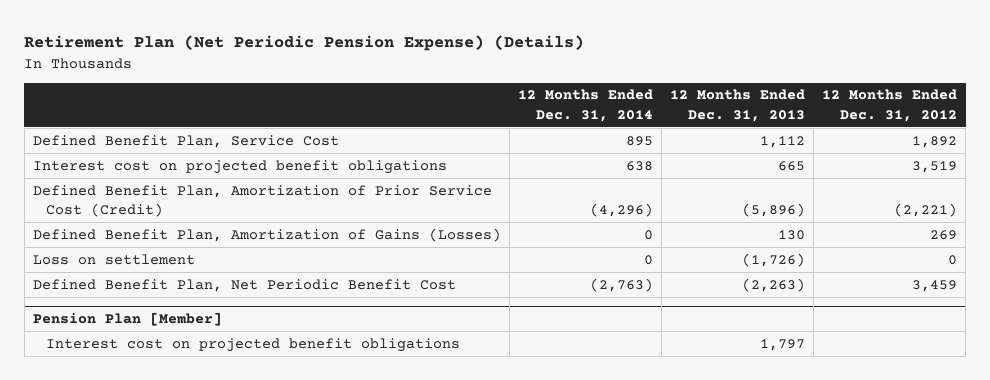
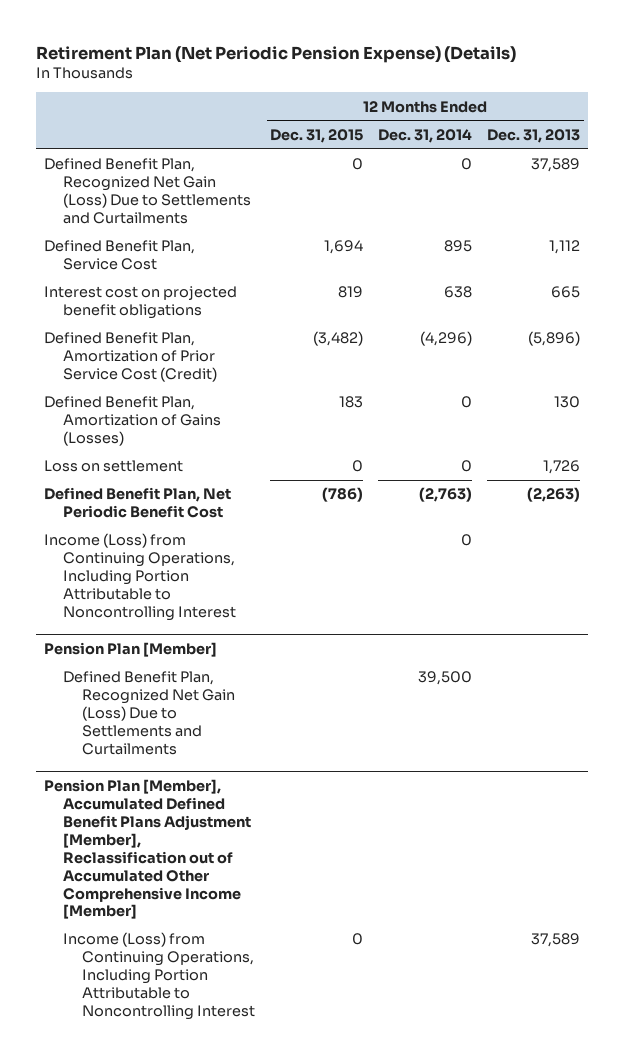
[822,89,958,122] 12 Months Ended Dec. 31, 2012 -> none
none -> [270,129,364,144] Dec. 31, 2015
none -> [43,158,251,224] Defined Benefit Plan, Recognized Net Gain (Loss) Due to Settlements and Curtailments
[742,252,806,267] (1,726) -> [543,460,581,475] 1,726
none -> [43,533,236,621] Income (Loss) from Continuing Operations, Including Portion Attributable to Noncontrolling Interest
[45,337,460,352] Interest cost on projected benefit obligations -> none
none -> [62,671,236,755] Defined Benefit Plan, Recognized Net Gain (Loss) Due to Settlements and Curtailments
none -> [43,779,251,920] Pension Plan [Member], Accumulated Defined Benefit Plans Adjustment [Member], Reclassification out of Accumulated Other Comprehensive Income [Member]
none -> [62,932,256,1020] Income (Loss) from Continuing Operations, Including Portion Attributable to Noncontrolling Interest

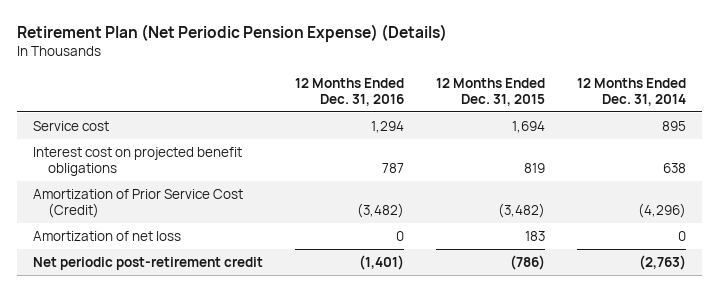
[487,129,581,144] Dec. 31, 2013 -> none
none -> [294,77,404,106] 12 Months Ended Dec. 31, 2016
[43,158,251,224] Defined Benefit Plan, Recognized Net Gain (Loss) Due to Settlements and Curtailments -> none
[43,240,195,271] Defined Benefit Plan, Service Cost -> [33,120,110,131] Service cost
[43,460,183,473] Loss on settlement -> none
[43,533,236,621] Income (Loss) from Continuing Operations, Including Portion Attributable to Noncontrolling Interest -> none
[43,642,217,658] Pension Plan [Member] -> none
[62,671,236,755] Defined Benefit Plan, Recognized Net Gain (Loss) Due to Settlements and Curtailments -> none
[43,779,251,920] Pension Plan [Member], Accumulated Defined Benefit Plans Adjustment [Member], Reclassification out of Accumulated Other Comprehensive Income [Member] -> none
[62,932,256,1020] Income (Loss) from Continuing Operations, Including Portion Attributable to Noncontrolling Interest -> none
[43,332,217,383] Defined Benefit Plan, Amortization of Prior Service Cost (Credit) -> [33,188,244,218] Amortization of Prior Service Cost (Credit)
[43,396,221,447] Defined Benefit Plan, Amortization of Gains (Losses) -> [33,230,182,241] Amortization of net loss
[43,487,231,519] Defined Benefit Plan, Net Periodic Benefit Cost -> [33,256,264,270] Net periodic post-retirement credit

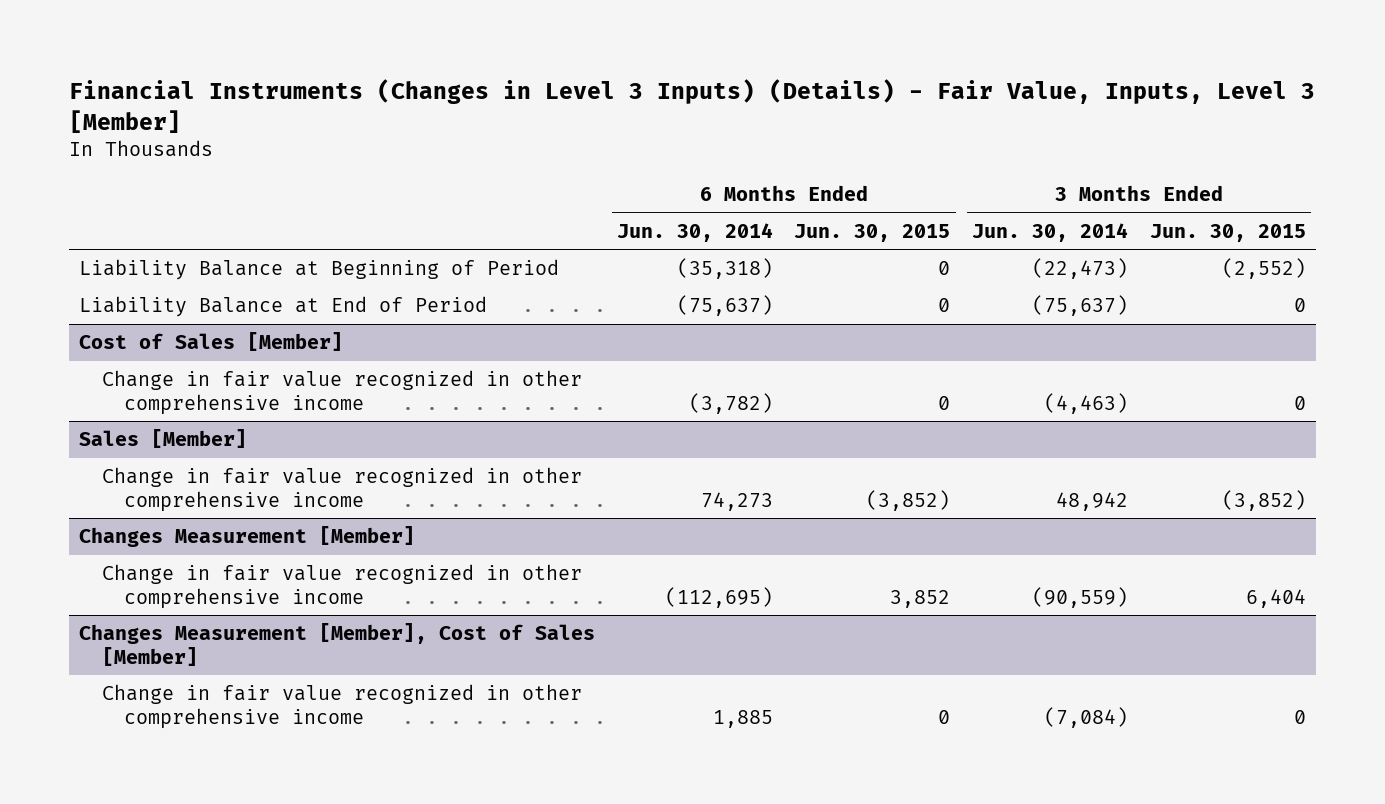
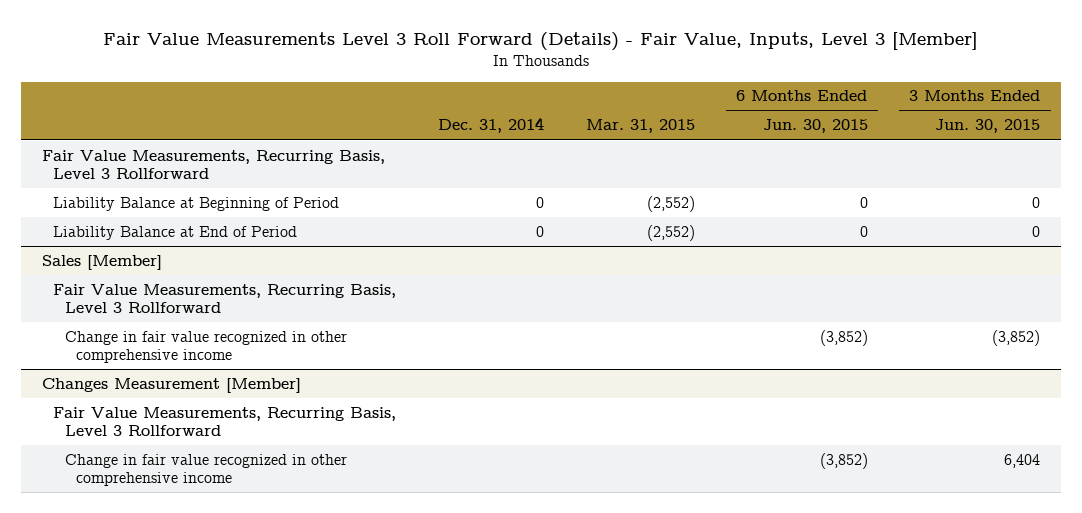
[68,79,1315,133] Financial Instruments (Changes in Level 3 Inputs) (Details) - Fair Value, Inputs, Level 3 [Member] -> [103,32,979,52] Fair Value Measurements Level 3 Roll Forward (Details) - Fair Value, Inputs, Level 3 [Member]
[616,222,773,242] Jun. 30, 2014 -> none
[972,222,1129,242] Jun. 30, 2014 -> none
none -> [438,117,545,134] Dec. 31, 2014
none -> [585,119,695,134] Mar. 31, 2015
none -> [41,149,385,180] Fair Value Measurements, Recurring Basis, Level 3 Rollforward
[1221,258,1306,280] (2,552) -> [1032,196,1041,208] 0
[79,332,344,352] Cost of Sales [Member] -> none
[101,370,582,415] Change in fair value recognized in other comprehensive income -> none
none -> [53,283,397,314] Fair Value Measurements, Recurring Basis, Level 3 Rollforward
[79,623,596,666] Changes Measurement [Member], Cost of Sales [Member] -> none
[101,684,582,729] Change in fair value recognized in other comprehensive income -> none
none -> [53,406,397,437] Fair Value Measurements, Recurring Basis, Level 3 Rollforward
[890,589,951,608] 3,852 -> [819,452,868,469] (3,852)

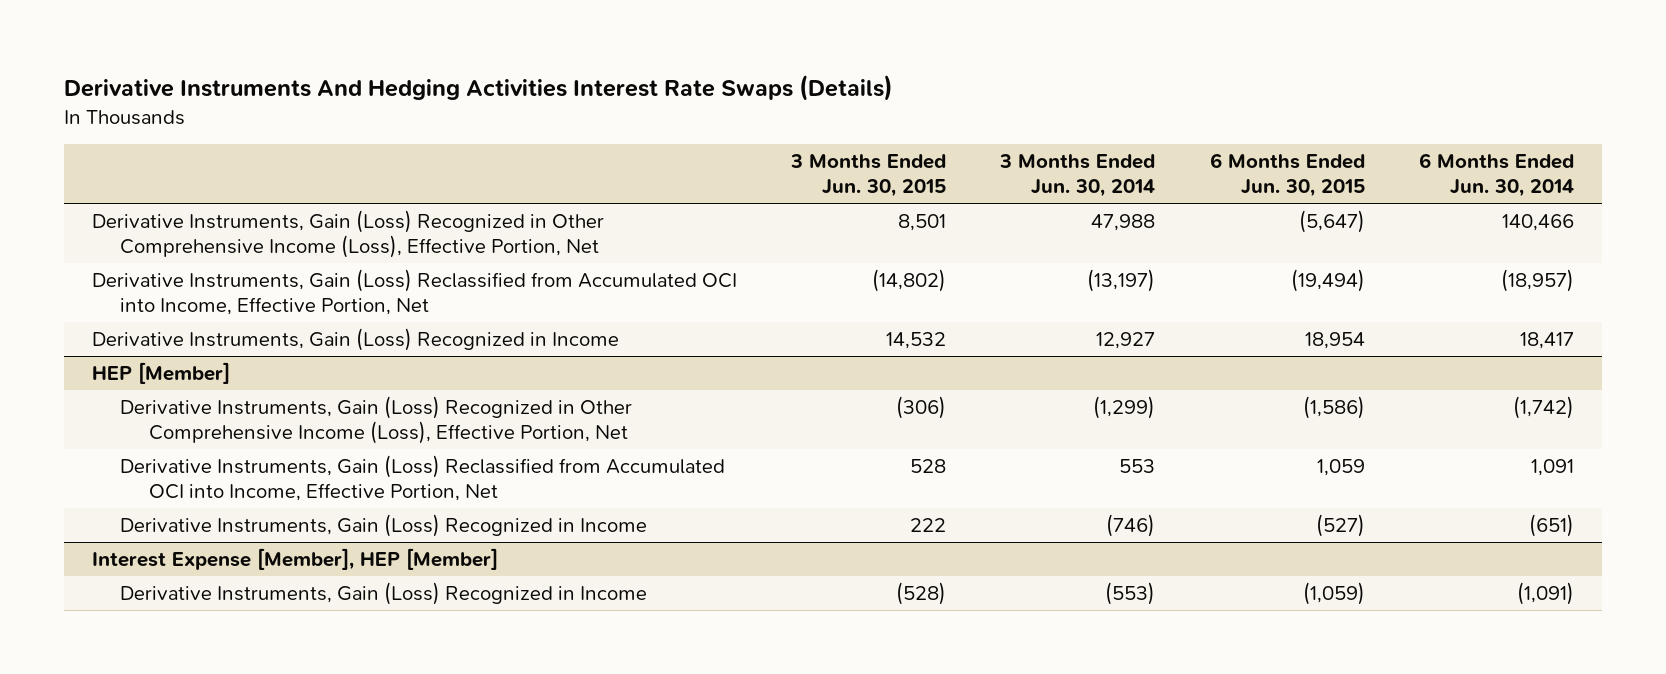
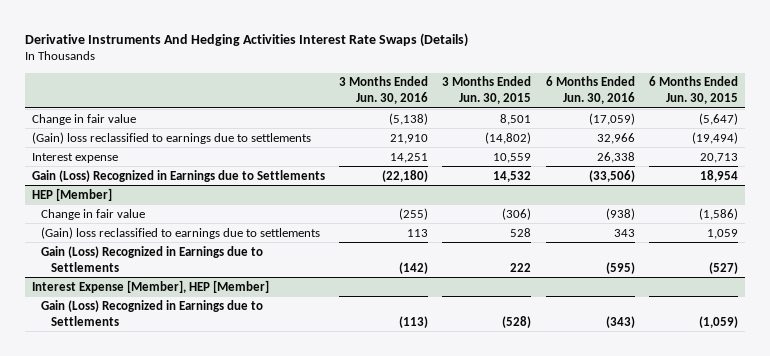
[999,154,1156,198] 3 Months Ended Jun. 30, 2014 -> none
[1419,153,1575,198] 6 Months Ended Jun. 30, 2014 -> none
none -> [339,76,429,105] 3 Months Ended Jun. 30, 2016
none -> [545,76,635,105] 6 Months Ended Jun. 30, 2016
[91,210,604,258] Derivative Instruments, Gain (Loss) Recognized in Other Comprehensive Income (Loss), Effective Portion, Net -> [31,113,136,125] Change in fair value
[91,269,737,315] Derivative Instruments, Gain (Loss) Reclassified from Accumulated OCI into Income, Effective Portion, Net -> [31,131,311,144] (Gain) loss reclassified to earnings due to settlements
none -> [31,152,118,163] Interest expense
[91,328,619,352] Derivative Instruments, Gain (Loss) Recognized in Income -> [31,169,325,182] Gain (Loss) Recognized in Earnings due to Settlements
[120,396,633,444] Derivative Instruments, Gain (Loss) Recognized in Other Comprehensive Income (Loss), Effective Portion, Net -> [41,208,146,220] Change in fair value
[120,455,726,501] Derivative Instruments, Gain (Loss) Reclassified from Accumulated OCI into Income, Effective Portion, Net -> [41,226,321,239] (Gain) loss reclassified to earnings due to settlements
[120,514,648,538] Derivative Instruments, Gain (Loss) Recognized in Income -> [41,245,264,272] Gain (Loss) Recognized in Earnings due to Settlements
[120,582,648,606] Derivative Instruments, Gain (Loss) Recognized in Income -> [41,299,264,326] Gain (Loss) Recognized in Earnings due to Settlements

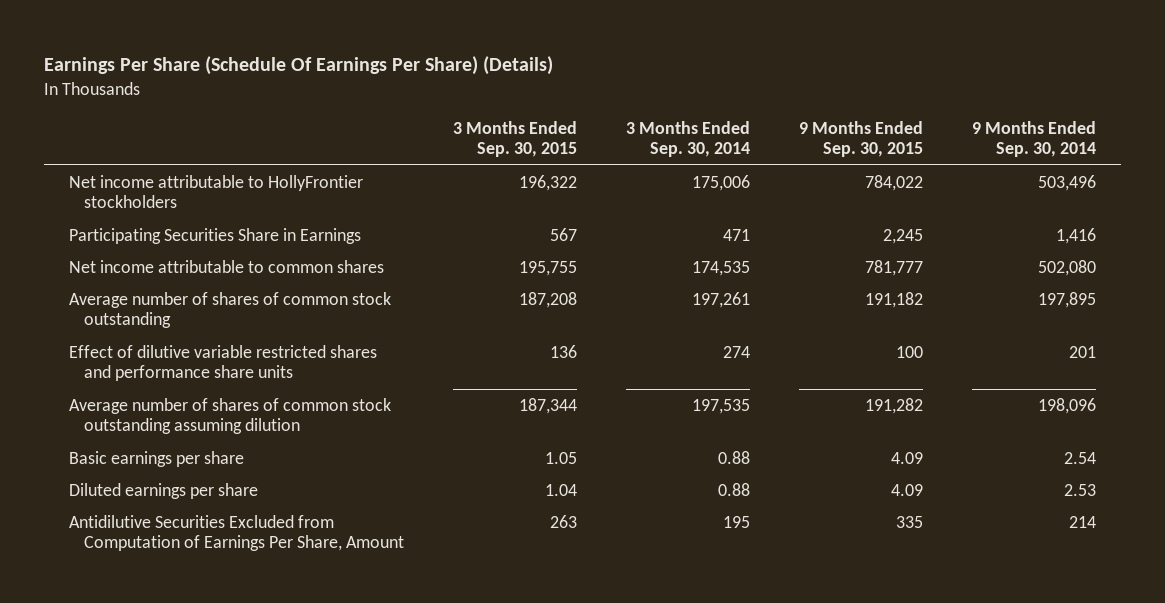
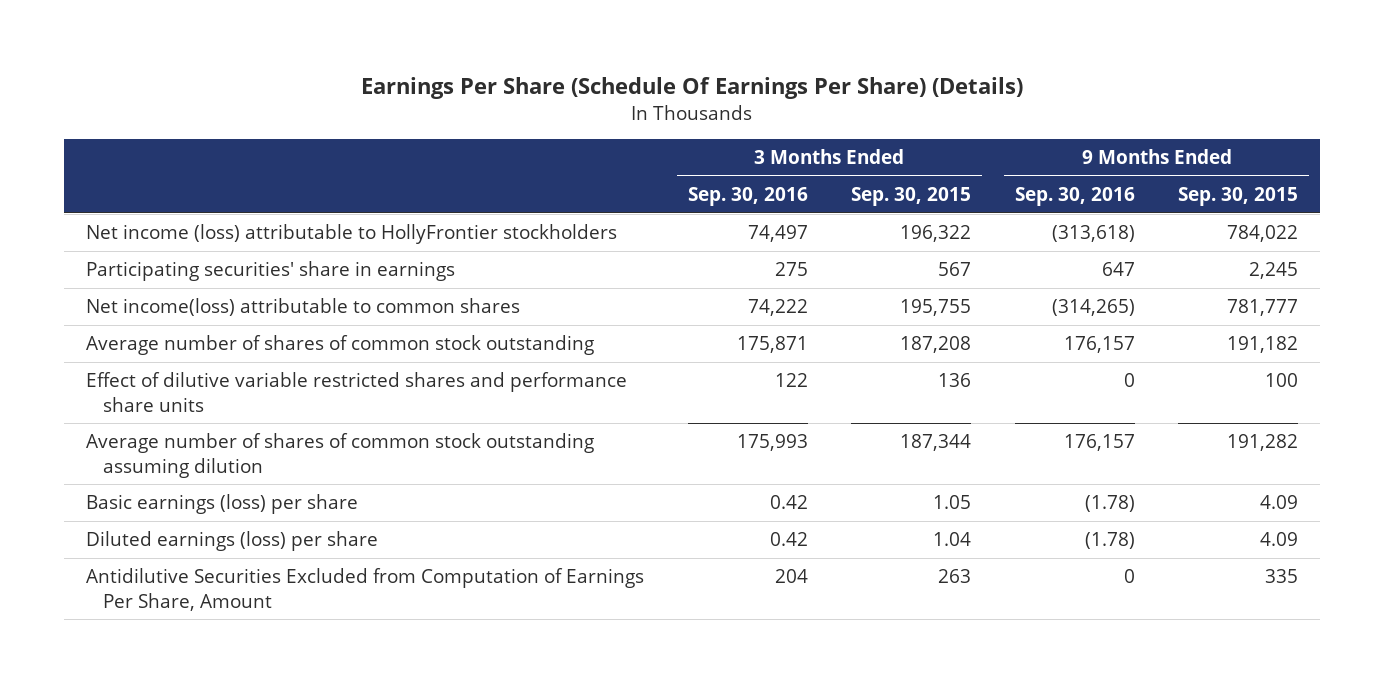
[626,120,751,158] 3 Months Ended Sep. 30, 2014 -> none
[972,120,1097,158] 9 Months Ended Sep. 30, 2014 -> none
none -> [687,187,808,207] Sep. 30, 2016
none -> [1014,187,1135,207] Sep. 30, 2016
[68,174,363,209] Net income attributable to HollyFrontier stockholders -> [86,224,618,245] Net income (loss) attributable to HollyFrontier stockholders
[68,227,361,244] Participating Securities Share in Earnings -> [86,261,456,282] Participating securities' share in earnings
[68,259,384,273] Net income attributable to common shares -> [86,298,521,317] Net income(loss) attributable to common shares
[68,450,244,467] Basic earnings per share -> [86,494,359,515] Basic earnings (loss) per share
[68,482,258,499] Diluted earnings per share -> [86,531,379,552] Diluted earnings (loss) per share

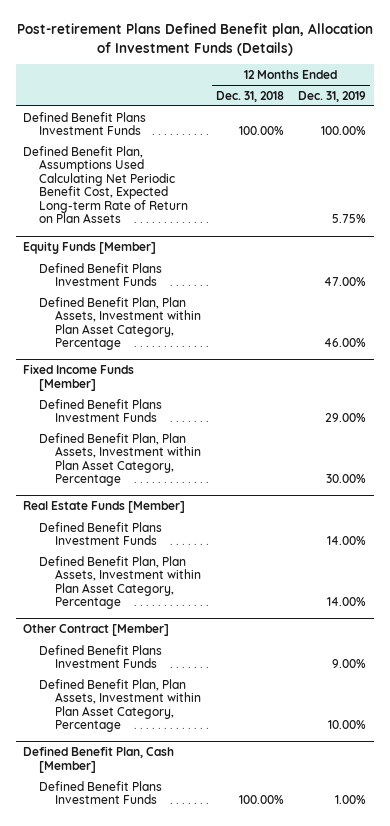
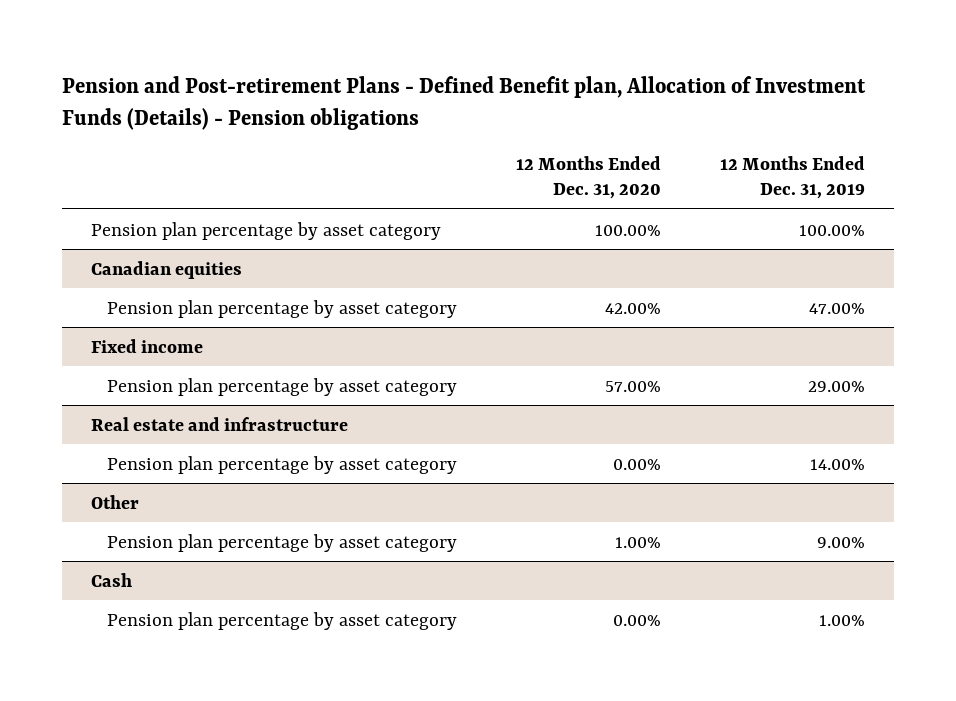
[16,23,373,56] Post-retirement Plans Defined Benefit plan, Allocation of Investment Funds (Details) -> [61,76,866,130] Pension and Post-retirement Plans - Defined Benefit plan, Allocation of Investment Funds (Details) - Pension obligations
[215,90,284,102] Dec. 31, 2018 -> none
none -> [516,156,662,199] 12 Months Ended Dec. 31, 2020
[23,145,189,224] Defined Benefit Plan, Assumptions Used Calculating Net Periodic Benefit Cost, Expected Long-term Rate of Return on Plan Assets -> none
[39,296,202,351] Defined Benefit Plan, Plan Assets, Investment within Plan Asset Category, Percentage -> none
[39,432,202,487] Defined Benefit Plan, Plan Assets, Investment within Plan Asset Category, Percentage -> none
[39,555,202,610] Defined Benefit Plan, Plan Assets, Investment within Plan Asset Category, Percentage -> none
[39,678,202,733] Defined Benefit Plan, Plan Assets, Investment within Plan Asset Category, Percentage -> none
[23,111,147,136] Defined Benefit Plans Investment Funds -> [91,221,442,240] Pension plan percentage by asset category
[23,241,157,255] Equity Funds [Member] -> [91,260,243,279] Canadian equities
[39,262,163,287] Defined Benefit Plans Investment Funds -> [107,299,458,318] Pension plan percentage by asset category
[23,364,135,391] Fixed Income Funds [Member] -> [91,338,204,353] Fixed income
[39,398,163,423] Defined Benefit Plans Investment Funds -> [107,377,458,396] Pension plan percentage by asset category
[23,501,186,514] Real Estate Funds [Member] -> [91,416,349,431] Real estate and infrastructure
[39,521,163,546] Defined Benefit Plans Investment Funds -> [107,455,458,474] Pension plan percentage by asset category
[23,624,170,637] Other Contract [Member] -> [91,494,140,509] Other
[39,644,163,669] Defined Benefit Plans Investment Funds -> [107,533,458,552] Pension plan percentage by asset category
[23,746,175,773] Defined Benefit Plan, Cash [Member] -> [91,572,133,587] Cash
[39,780,163,805] Defined Benefit Plans Investment Funds -> [107,611,458,630] Pension plan percentage by asset category

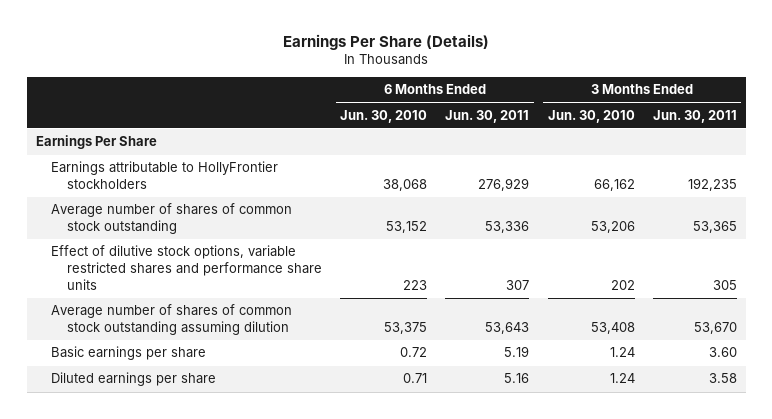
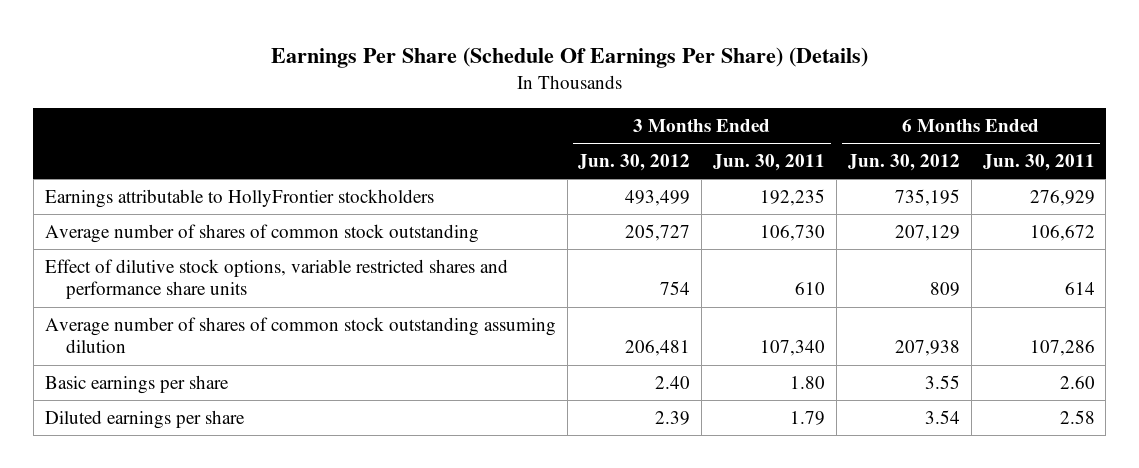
[283,33,490,50] Earnings Per Share (Details) -> [270,47,868,69] Earnings Per Share (Schedule Of Earnings Per Share) (Details)
[340,109,428,123] Jun. 30, 2010 -> none
[547,109,635,123] Jun. 30, 2010 -> none
none -> [578,154,691,172] Jun. 30, 2012
none -> [847,154,960,172] Jun. 30, 2012
[35,135,157,150] Earnings Per Share -> none
[485,221,530,234] 53,336 -> [1029,224,1095,241] 106,672
[692,221,737,234] 53,365 -> [760,224,826,241] 106,730
[506,279,530,290] 307 -> [1064,282,1095,296] 614
[712,279,737,290] 305 -> [795,282,826,296] 610
[485,322,530,335] 53,643 -> [1029,340,1095,357] 107,286
[693,322,737,335] 53,670 -> [760,340,826,357] 107,340
[504,346,530,358] 5.19 -> [1059,375,1095,389] 2.60
[708,347,737,358] 3.60 -> [790,375,826,389] 1.80
[504,373,530,384] 5.16 -> [1059,409,1095,424] 2.58
[708,373,737,384] 3.58 -> [790,410,826,425] 1.79

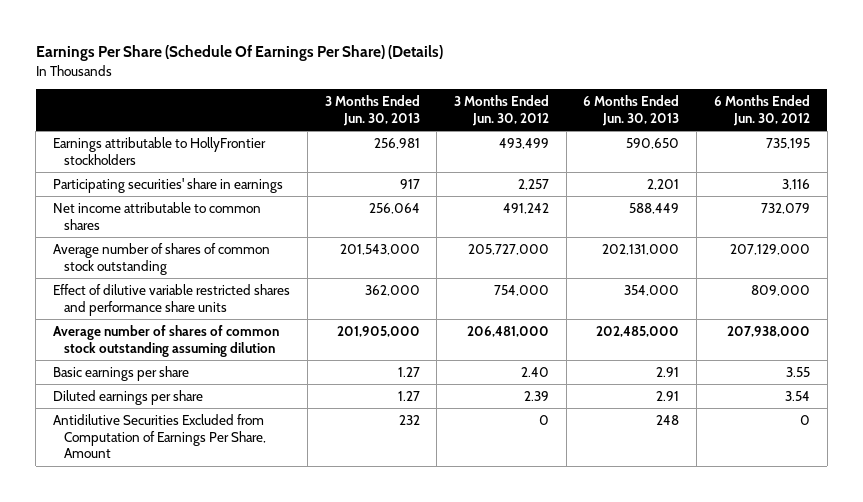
[713,154,826,172] Jun. 30, 2011 -> none
[982,154,1095,172] Jun. 30, 2011 -> none
none -> [324,95,420,126] 3 Months Ended Jun. 30, 2013
none -> [583,95,680,126] 6 Months Ended Jun. 30, 2013
none -> [53,177,284,193] Participating securities' share in earnings
none -> [53,201,262,230] Net income attributable to common shares
[625,223,691,241] 205,727 -> [467,243,549,255] 205,727,000
[894,224,960,241] 207,129 -> [729,243,810,255] 207,129,000
[44,258,508,300] Effect of dilutive stock options, variable restricted shares and performance share units -> [53,283,291,316] Effect of dilutive variable restricted shares and performance share units
[660,281,691,296] 754 -> [493,284,549,296] 754,000
[929,282,960,297] 809 -> [750,284,810,296] 809,000
[625,340,691,357] 206,481 -> [466,325,549,337] 206,481,000
[894,340,960,357] 207,938 -> [726,325,810,337] 207,938,000
none -> [53,413,267,459] Antidilutive Securities Excluded from Computation of Earnings Per Share, Amount

